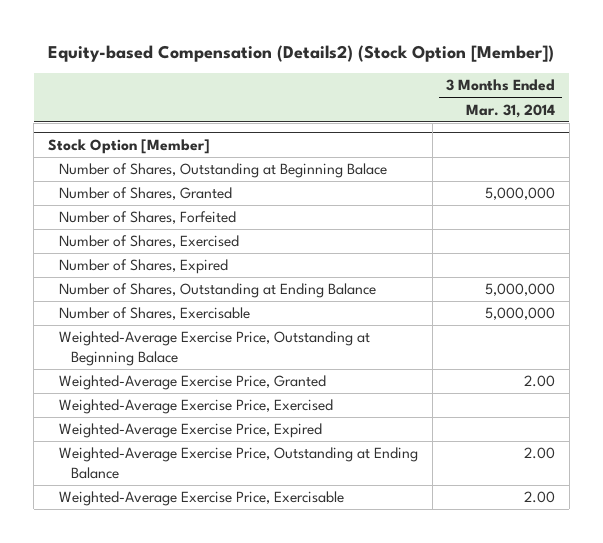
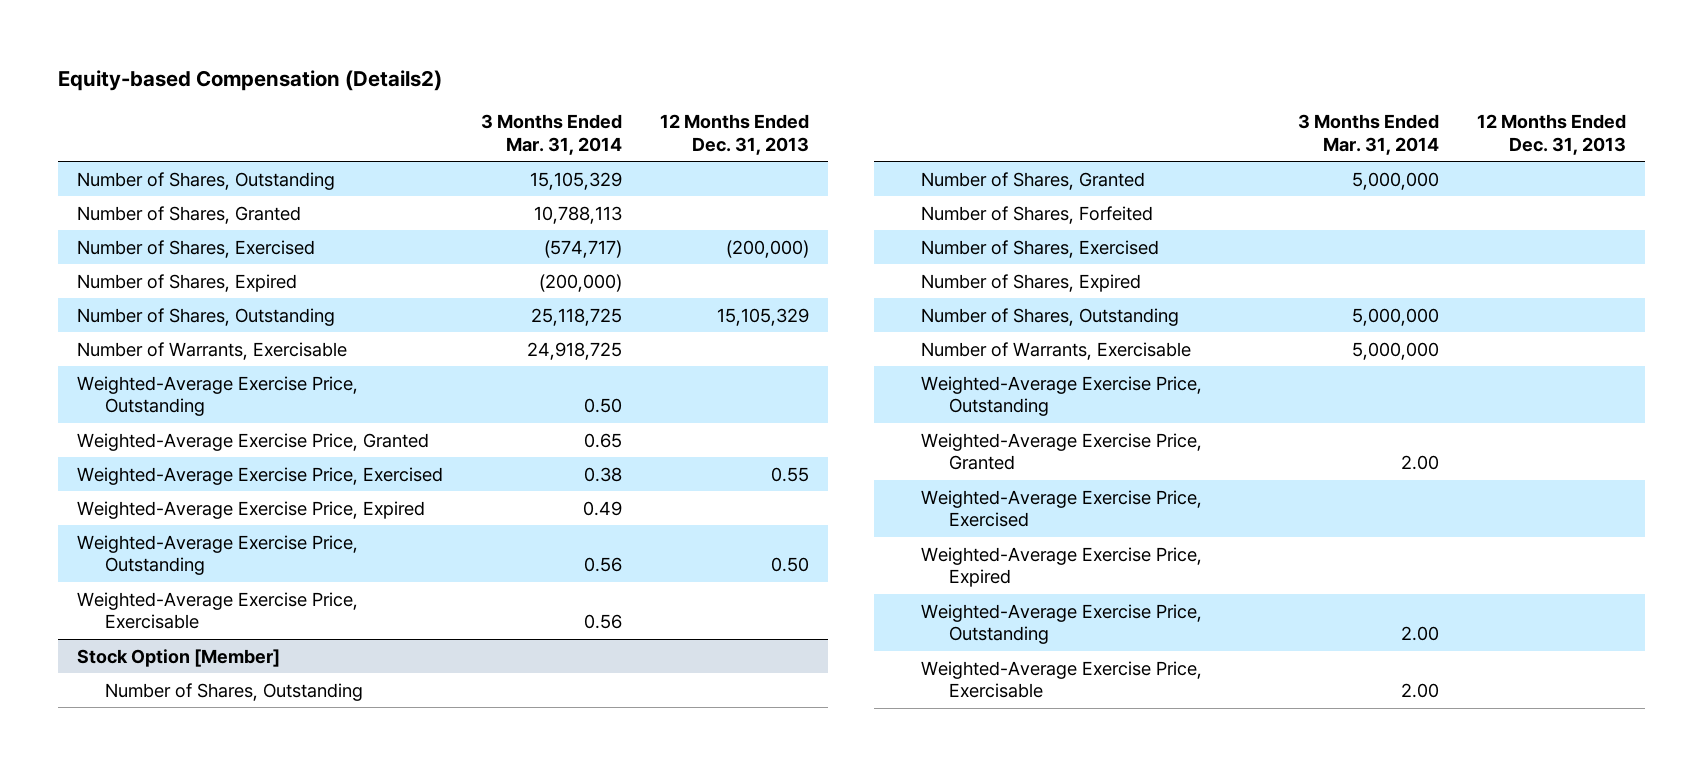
[48,44,555,62] Equity-based Compensation (Details2) (Stock Option [Member]) -> [57,70,442,92] Equity-based Compensation (Details2)
none -> [660,114,810,155] 12 Months Ended Dec. 31, 2013
none -> [76,171,335,190] Number of Shares, Outstanding
none -> [76,205,301,224] Number of Shares, Granted
none -> [76,239,315,258] Number of Shares, Exercised
none -> [76,273,297,292] Number of Shares, Expired
none -> [76,307,335,326] Number of Shares, Outstanding
none -> [76,341,347,360] Number of Warrants, Exercisable
none -> [76,375,358,417] Weighted-Average Exercise Price, Outstanding
none -> [76,432,429,451] Weighted-Average Exercise Price, Granted
none -> [76,466,443,485] Weighted-Average Exercise Price, Exercised
none -> [76,500,425,519] Weighted-Average Exercise Price, Expired
none -> [76,534,358,576] Weighted-Average Exercise Price, Outstanding
none -> [76,591,358,630] Weighted-Average Exercise Price, Exercisable
[59,163,388,179] Number of Shares, Outstanding at Beginning Balace -> [104,682,363,701] Number of Shares, Outstanding
[59,283,377,299] Number of Shares, Outstanding at Ending Balance -> [921,307,1180,326] Number of Shares, Outstanding
[59,307,251,321] Number of Shares, Exercisable -> [921,341,1192,360] Number of Warrants, Exercisable
[59,331,371,366] Weighted-Average Exercise Price, Outstanding at Beginning Balace -> [921,375,1203,417] Weighted-Average Exercise Price, Outstanding
[59,447,419,479] Weighted-Average Exercise Price, Outstanding at Ending Balance -> [921,603,1203,645] Weighted-Average Exercise Price, Outstanding

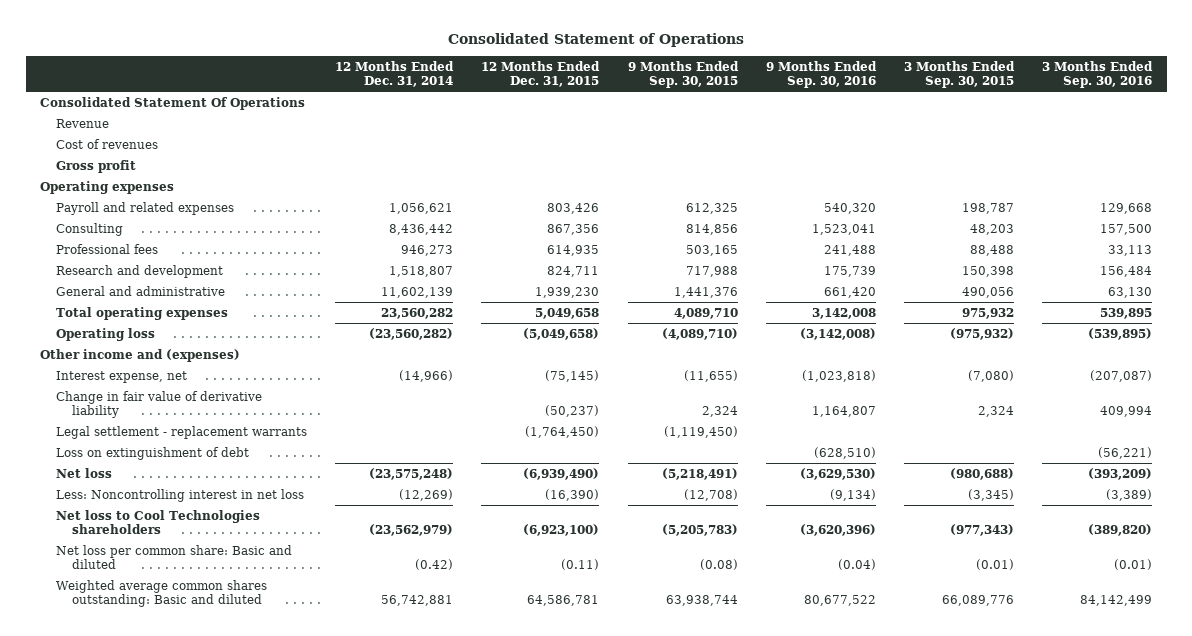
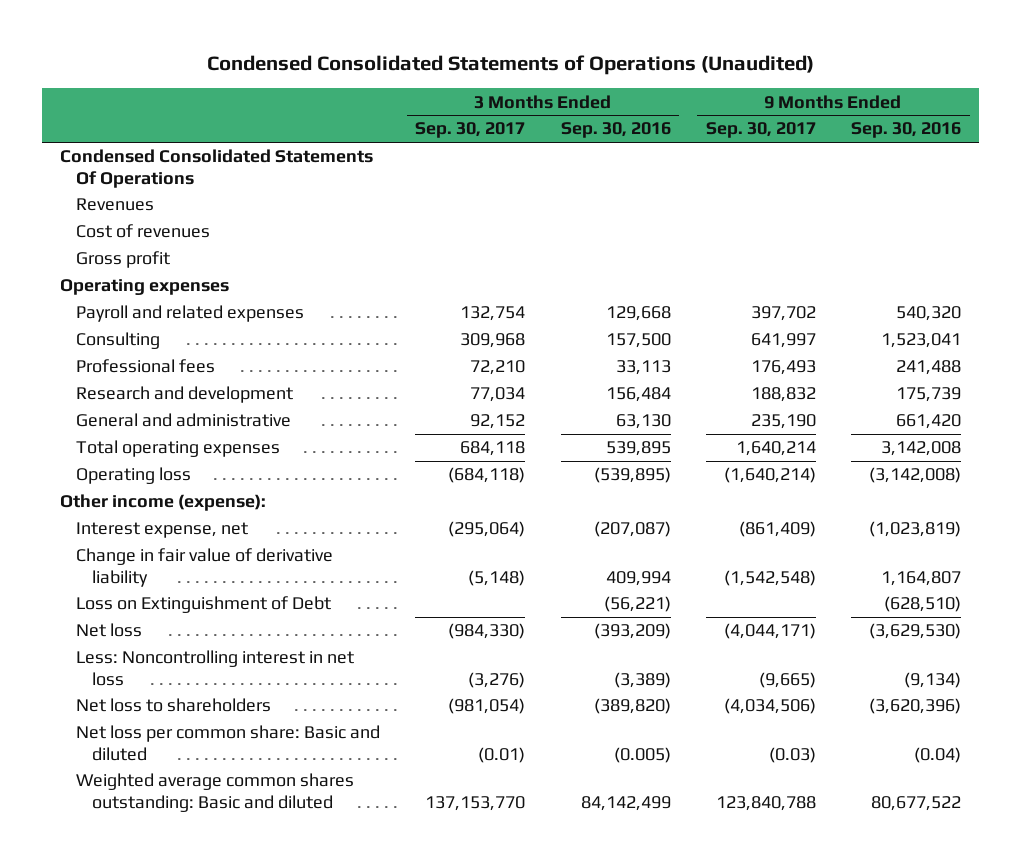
[448,33,745,48] Consolidated Statement of Operations -> [206,55,814,76] Condensed Consolidated Statements of Operations (Unaudited)
[335,60,455,88] 12 Months Ended Dec. 31, 2014 -> none
[481,60,601,88] 12 Months Ended Dec. 31, 2015 -> none
[627,60,739,89] 9 Months Ended Sep. 30, 2015 -> none
[904,60,1016,89] 3 Months Ended Sep. 30, 2015 -> none
none -> [415,122,526,139] Sep. 30, 2017
none -> [705,122,816,139] Sep. 30, 2017
[39,96,305,110] Consolidated Statement Of Operations -> [60,149,374,188] Condensed Consolidated Statements Of Operations
[55,118,109,128] Revenue -> [76,198,155,212] Revenues
[39,348,240,362] Other income and (expenses) -> [60,494,267,512] Other income (expense):
[801,369,876,382] (1,023,818) -> [869,521,962,538] (1,023,819)
[55,425,307,439] Legal settlement - replacement warrants -> none
[55,446,249,460] Loss on extinguishment of debt -> [76,596,332,614] Loss on Extinguishment of Debt
[55,509,260,535] Net loss to Cool Technologies shareholders -> [76,698,272,713] Net loss to shareholders
[1114,559,1153,571] (0.01) -> [613,746,671,763] (0.005)

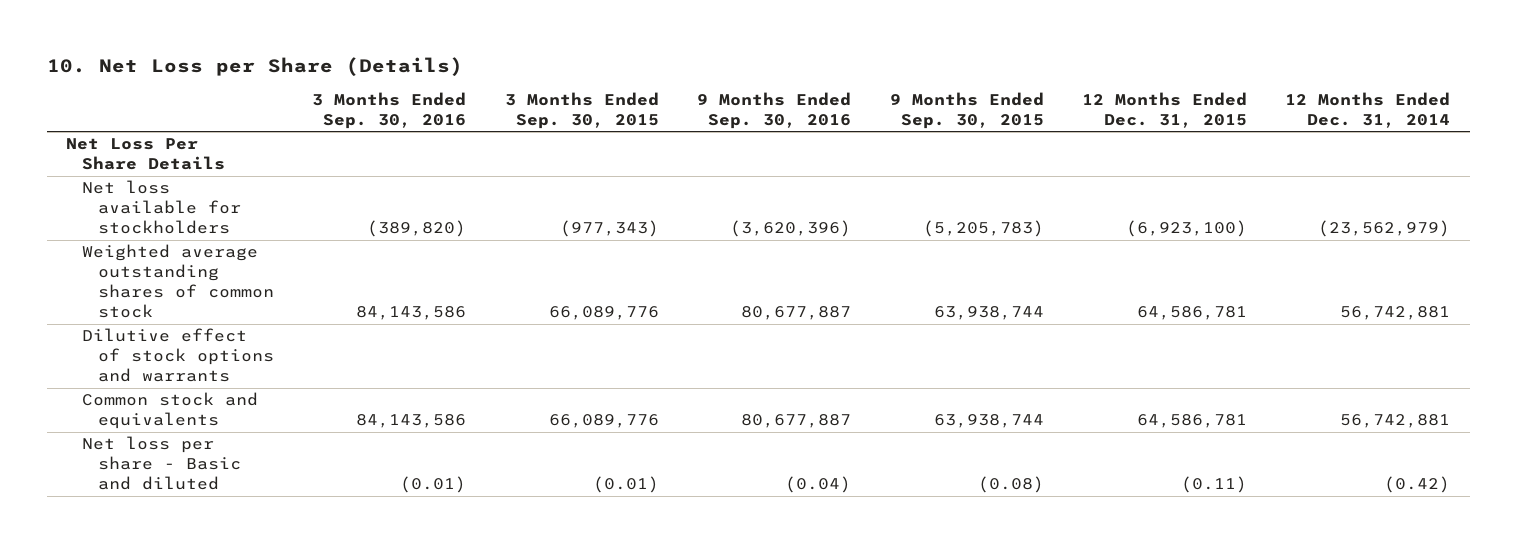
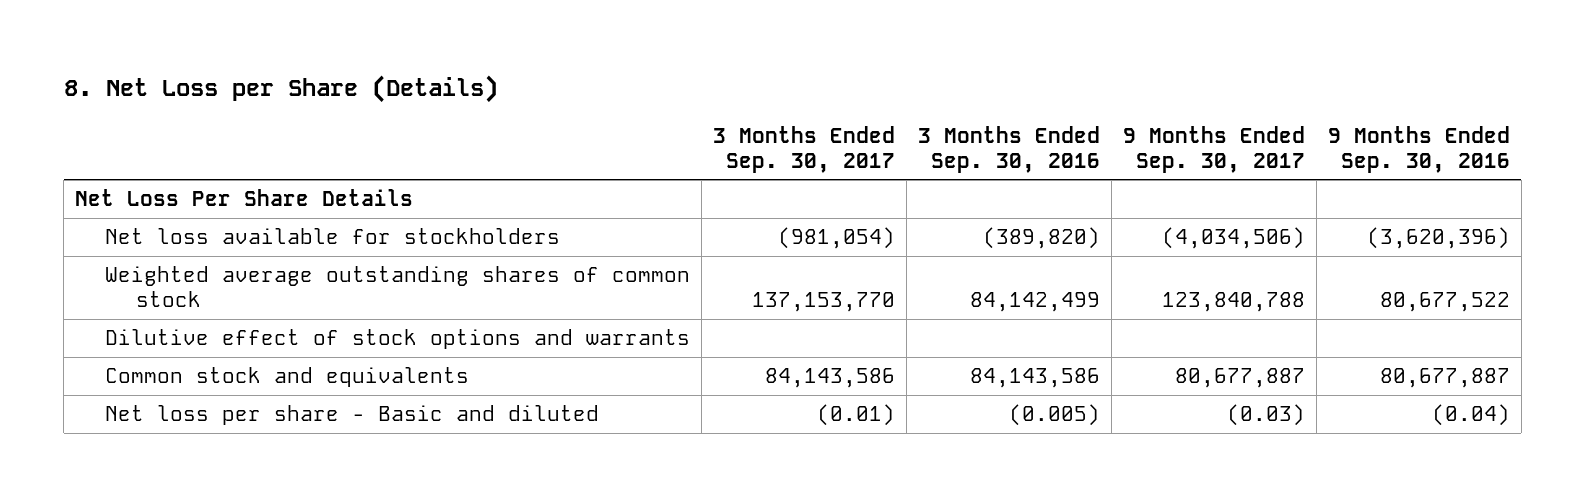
[47,56,464,76] 10. Net Loss per Share (Details) -> [63,74,498,103] 8. Net Loss per Share (Details)
[504,91,659,129] 3 Months Ended Sep. 30, 2015 -> none
[889,91,1044,129] 9 Months Ended Sep. 30, 2015 -> none
[1081,91,1247,128] 12 Months Ended Dec. 31, 2015 -> none
[1285,91,1451,128] 12 Months Ended Dec. 31, 2014 -> none
none -> [713,126,896,173] 3 Months Ended Sep. 30, 2017
none -> [1122,126,1305,173] 9 Months Ended Sep. 30, 2017
[356,306,467,321] 84,143,586 -> [970,291,1101,312] 84,142,499
[741,306,852,321] 80,677,887 -> [1379,291,1510,312] 80,677,522
[400,476,467,494] (0.01) -> [1009,404,1101,427] (0.005)

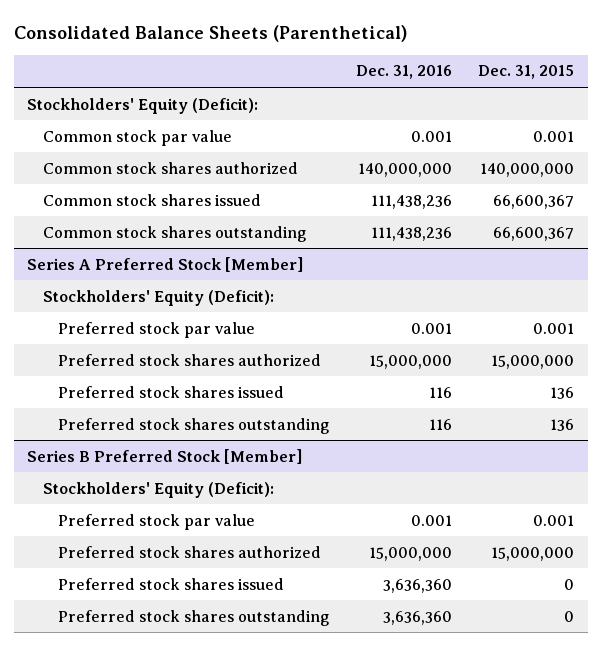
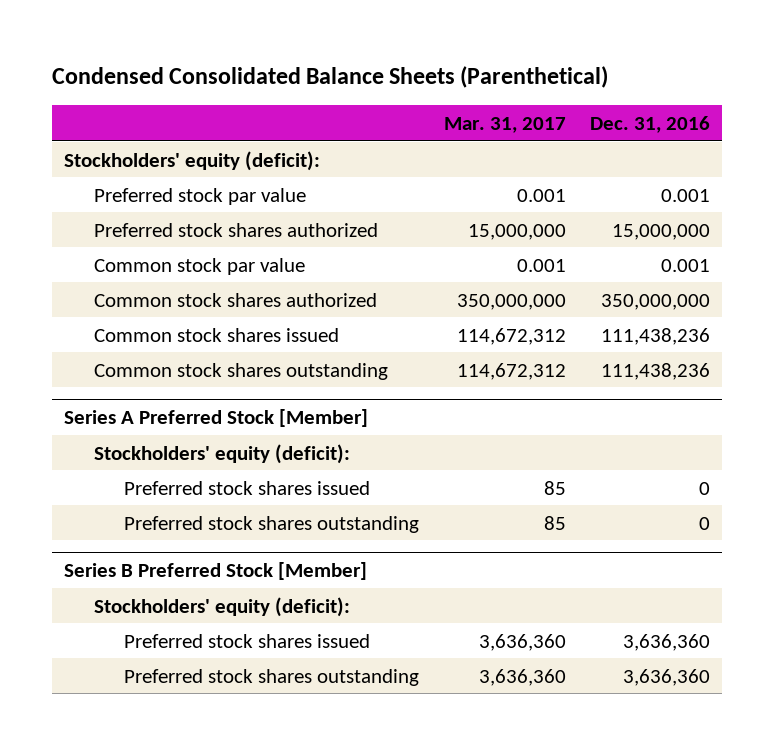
[14,24,408,42] Consolidated Balance Sheets (Parenthetical) -> [51,66,608,89] Condensed Consolidated Balance Sheets (Parenthetical)
[478,65,575,80] Dec. 31, 2015 -> none
none -> [443,117,566,134] Mar. 31, 2017
[27,97,259,114] Stockholders' Equity (Deficit): -> [64,150,321,171] Stockholders' equity (deficit):
none -> [94,187,307,205] Preferred stock par value
none -> [94,222,379,237] Preferred stock shares authorized
[358,162,453,177] 140,000,000 -> [600,293,710,310] 350,000,000
[57,321,255,338] Preferred stock par value -> none
[57,353,321,366] Preferred stock shares authorized -> none
[42,289,274,306] Stockholders' Equity (Deficit): -> [94,443,351,464] Stockholders' equity (deficit):
[429,386,453,398] 116 -> [698,481,710,495] 0
[429,418,453,430] 116 -> [698,516,710,530] 0
[57,513,255,530] Preferred stock par value -> none
[57,545,321,558] Preferred stock shares authorized -> none
[42,481,274,498] Stockholders' Equity (Deficit): -> [94,596,351,617] Stockholders' equity (deficit):

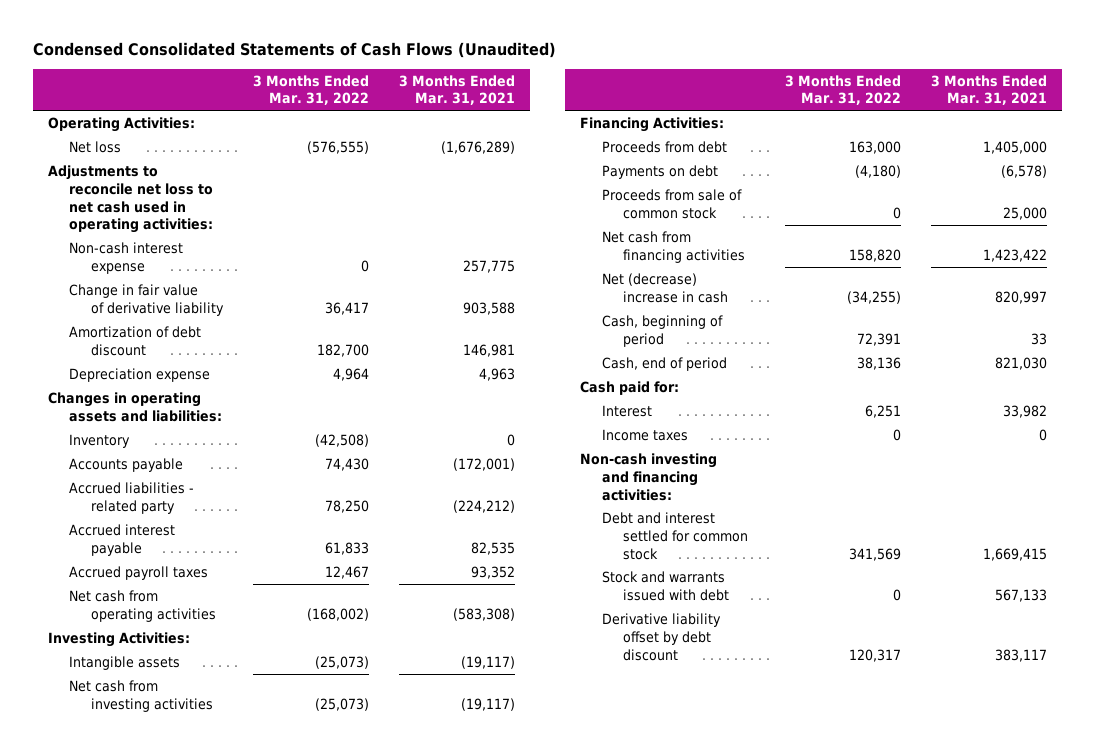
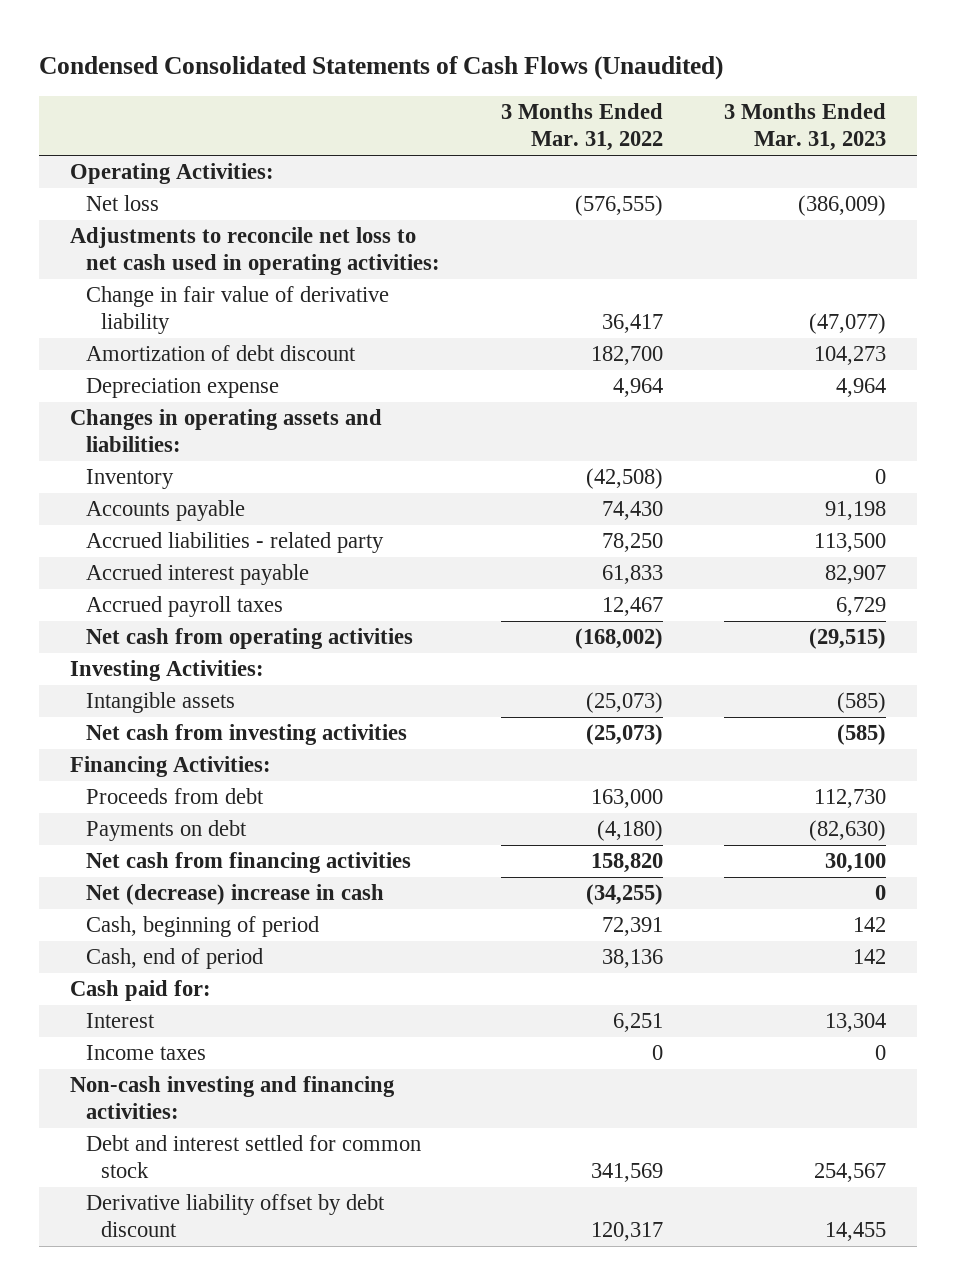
[399,74,516,106] 3 Months Ended Mar. 31, 2021 -> none
none -> [724,103,887,152] 3 Months Ended Mar. 31, 2023
[69,242,184,274] Non-cash interest expense -> none
[601,189,742,219] Proceeds from sale of common stock -> none
[601,571,730,601] Stock and warrants issued with debt -> none

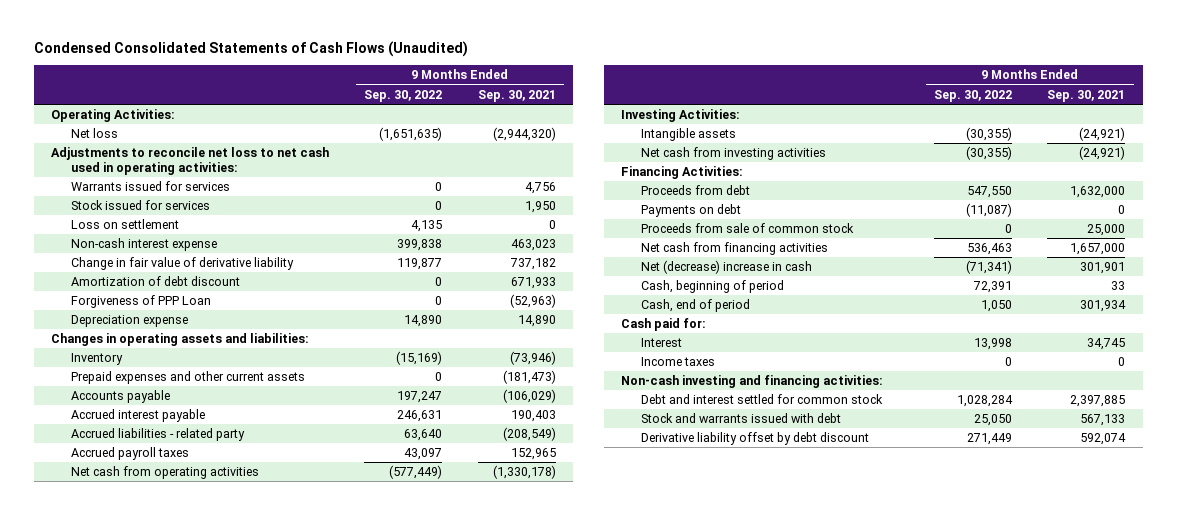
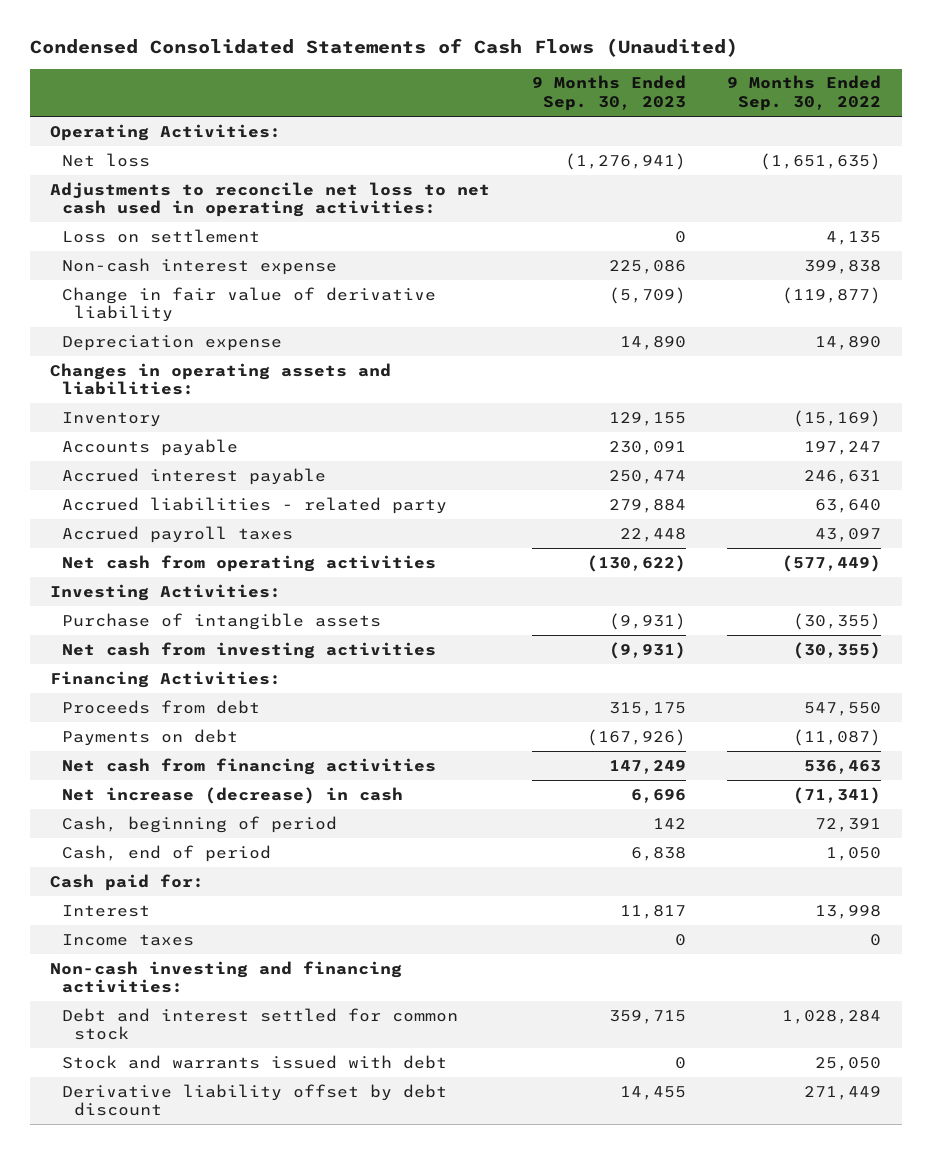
[477,89,556,102] Sep. 30, 2021 -> none
none -> [531,75,686,112] 9 Months Ended Sep. 30, 2023
[70,181,230,192] Warrants issued for services -> none
[70,200,210,211] Stock issued for services -> none
[70,276,240,287] Amortization of debt discount -> none
[70,295,211,309] Forgiveness of PPP Loan -> none
[397,258,443,271] 119,877 -> [782,286,882,304] (119,877)
[70,371,305,385] Prepaid expenses and other current assets -> none
[640,128,736,142] Intangible assets -> [61,612,381,630] Purchase of intangible assets
[640,223,854,234] Proceeds from sale of common stock -> none
[640,260,812,275] Net (decrease) increase in cash -> [61,786,403,804] Net increase (decrease) in cash

